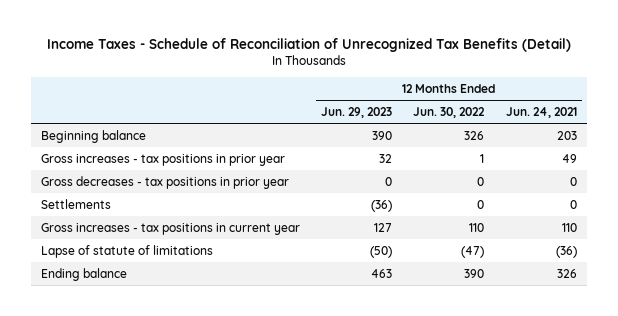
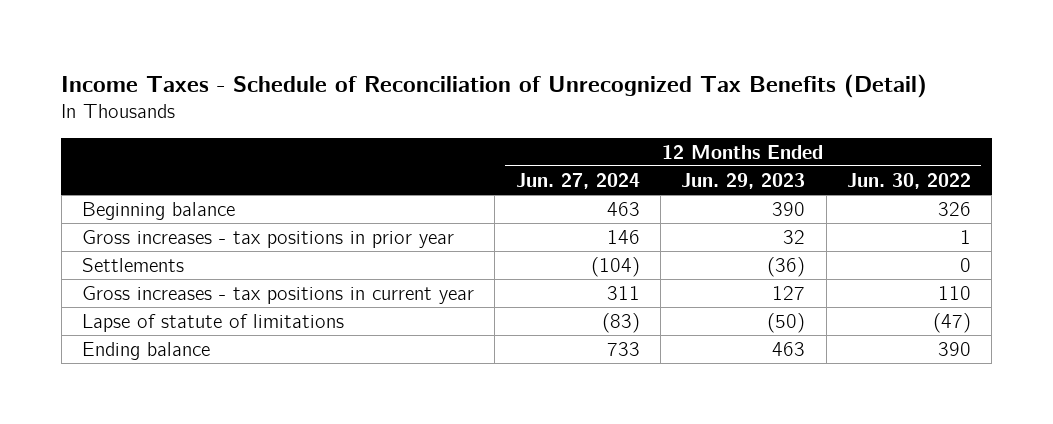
[505,106,577,118] Jun. 24, 2021 -> none
none -> [515,172,640,189] Jun. 27, 2024
[41,175,290,189] Gross decreases - tax positions in prior year -> none

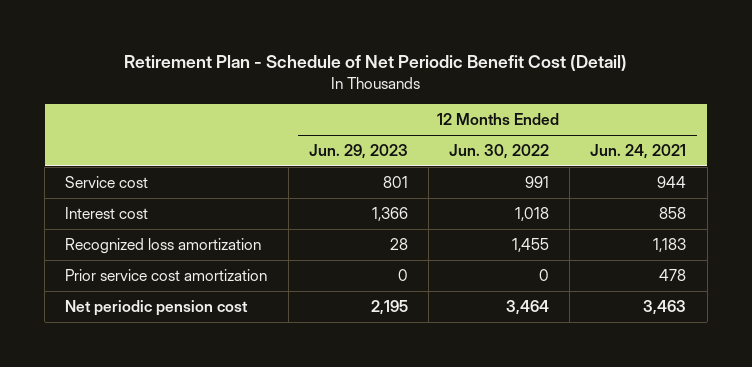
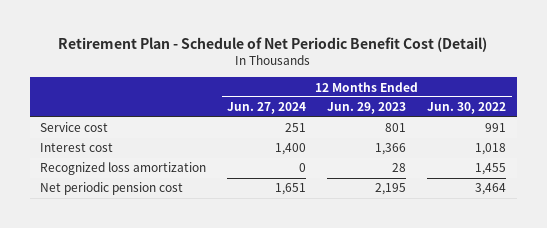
[590,144,687,160] Jun. 24, 2021 -> none
none -> [227,102,307,115] Jun. 27, 2024
[65,268,268,281] Prior service cost amortization -> none

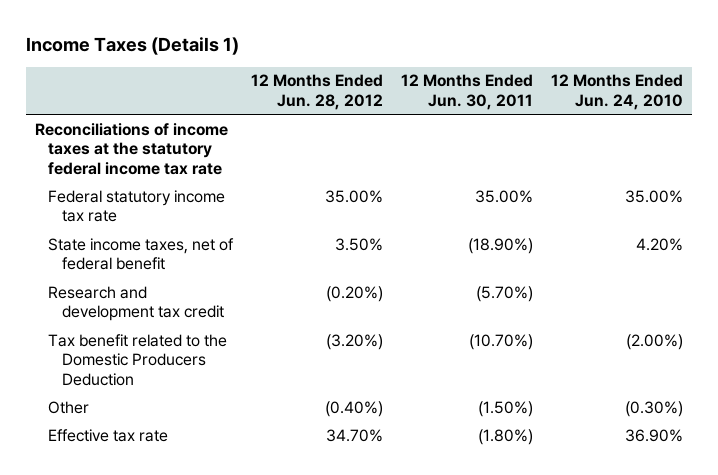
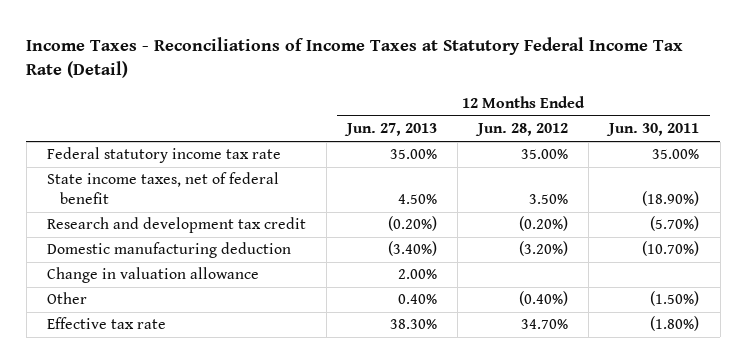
[25,36,239,55] Income Taxes (Details 1) -> [26,36,684,79] Income Taxes - Reconciliations of Income Taxes at Statutory Federal Income Tax Rate (Detail)
[551,74,684,111] 12 Months Ended Jun. 24, 2010 -> none
none -> [343,123,437,137] Jun. 27, 2013
[34,122,228,176] Reconciliations of income taxes at the statutory federal income tax rate -> none
[48,333,228,387] Tax benefit related to the Domestic Producers Deduction -> [46,242,291,259] Domestic manufacturing deduction
none -> [46,267,259,284] Change in valuation allowance

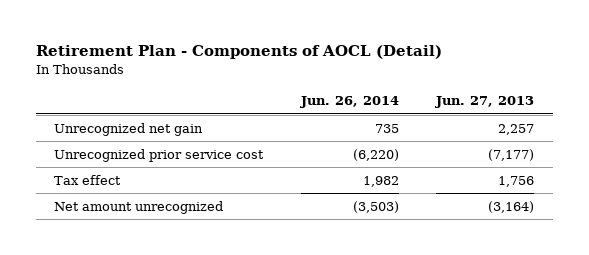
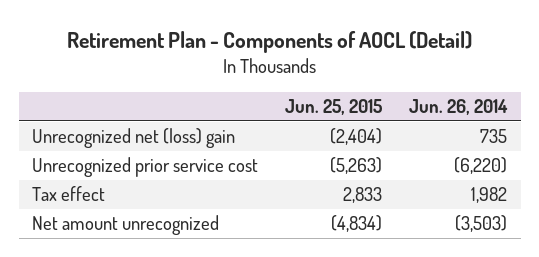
[435,96,535,109] Jun. 27, 2013 -> none
none -> [285,99,383,116] Jun. 25, 2015
[54,122,204,136] Unrecognized net gain -> [32,128,236,149] Unrecognized net (loss) gain

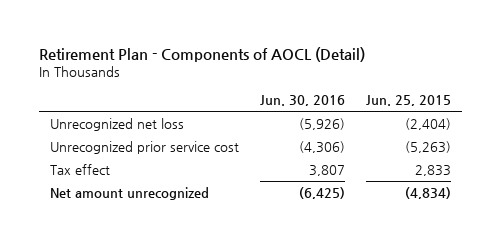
[409,99,509,116] Jun. 26, 2014 -> none
none -> [260,95,346,107] Jun. 30, 2016
[32,128,236,149] Unrecognized net (loss) gain -> [49,117,184,131] Unrecognized net loss

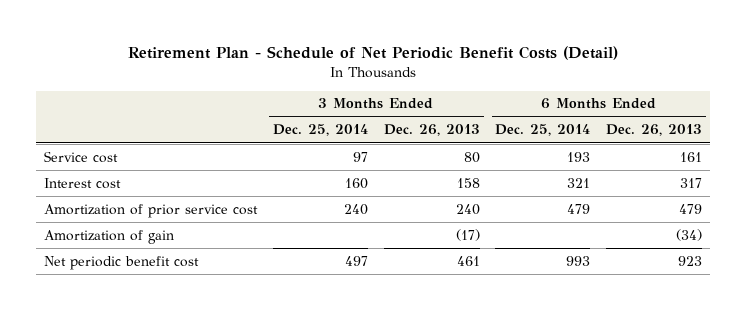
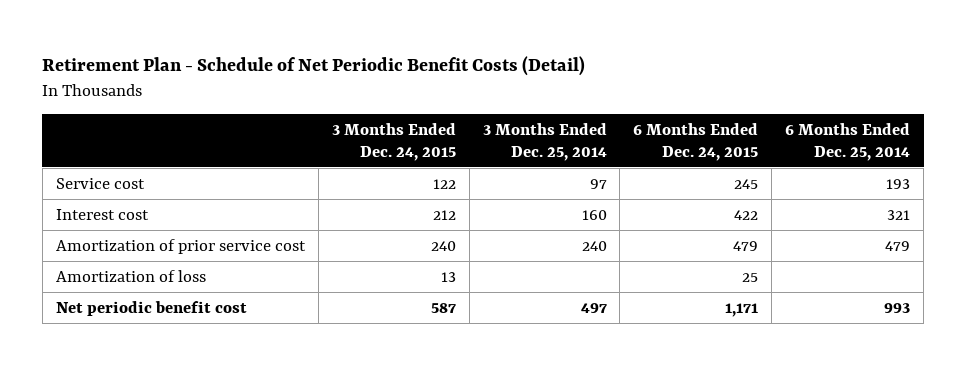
[383,124,480,137] Dec. 26, 2013 -> none
[606,124,703,137] Dec. 26, 2013 -> none
none -> [331,123,456,161] 3 Months Ended Dec. 24, 2015
none -> [633,123,759,161] 6 Months Ended Dec. 24, 2015
[44,229,175,244] Amortization of gain -> [55,269,206,282] Amortization of loss

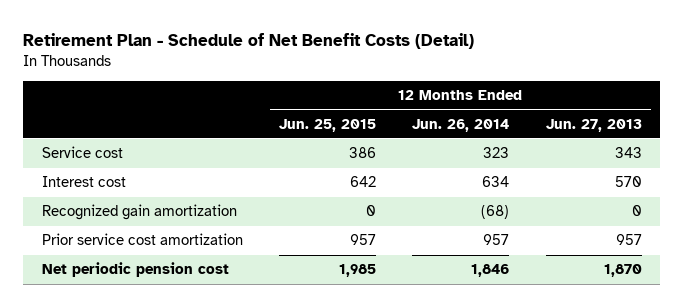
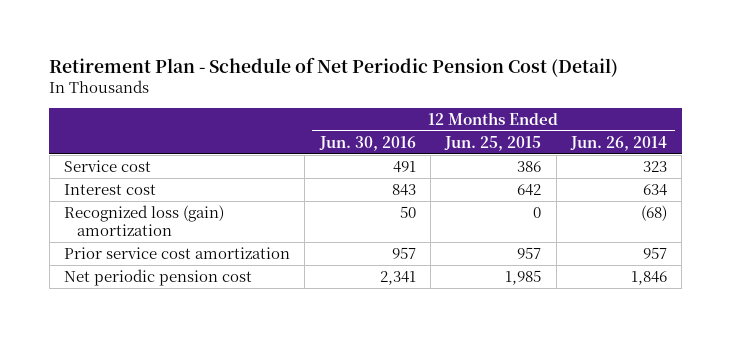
[23,33,475,50] Retirement Plan - Schedule of Net Benefit Costs (Detail) -> [49,56,619,77] Retirement Plan - Schedule of Net Periodic Pension Cost (Detail)
[545,118,642,132] Jun. 27, 2013 -> none
none -> [318,135,416,151] Jun. 30, 2016
[41,204,237,221] Recognized gain amortization -> [64,204,225,237] Recognized loss (gain) amortization

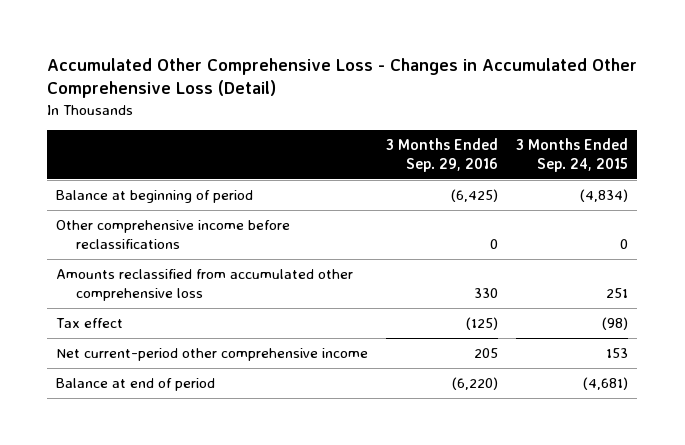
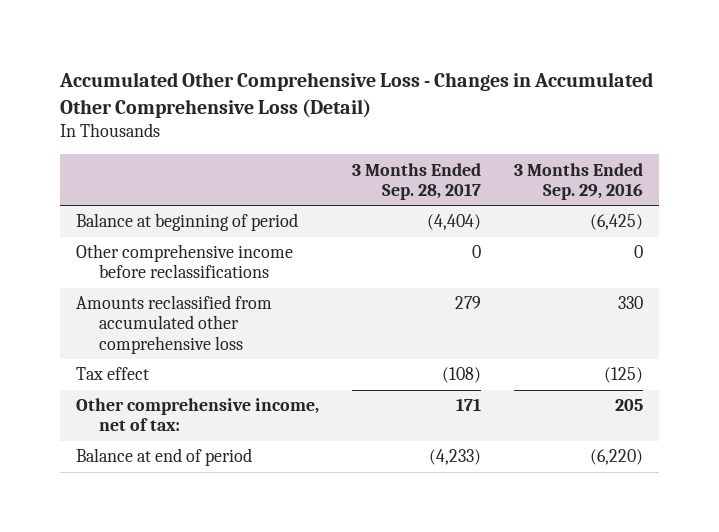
[516,137,629,173] 3 Months Ended Sep. 24, 2015 -> none
none -> [351,162,481,200] 3 Months Ended Sep. 28, 2017
[56,348,369,362] Net current-period other comprehensive income -> [76,398,320,432] Other comprehensive income, net of tax:

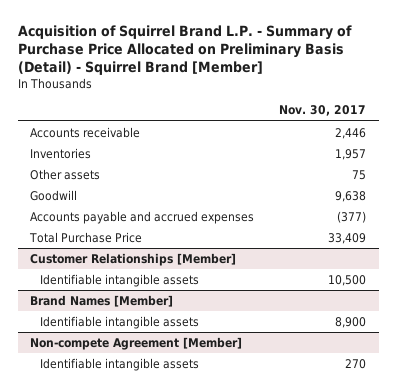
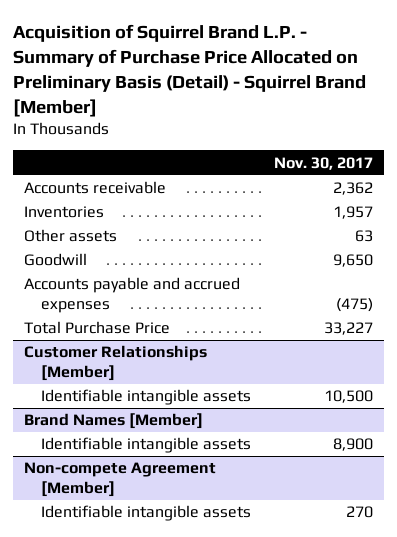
[335,127,367,139] 2,446 -> [332,182,373,196] 2,362
[352,169,367,180] 75 -> [354,230,373,243] 63
[335,190,367,202] 9,638 -> [332,254,373,268] 9,650
[337,210,367,223] (377) -> [335,297,373,312] (475)
[328,232,367,244] 33,409 -> [323,322,373,336] 33,227

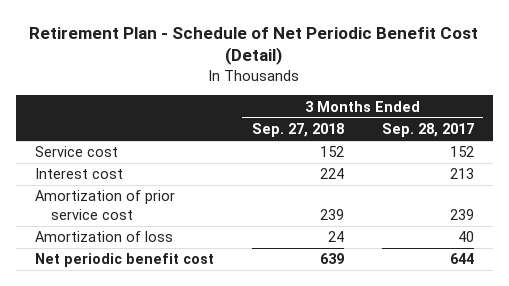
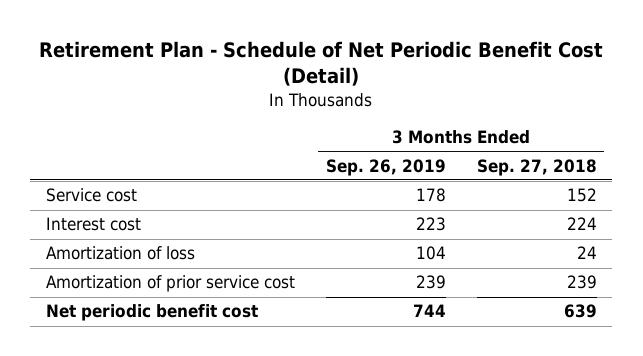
[381,123,474,138] Sep. 28, 2017 -> none
none -> [325,158,446,176] Sep. 26, 2019
[34,190,175,220] Amortization of prior service cost -> [45,275,295,293] Amortization of prior service cost

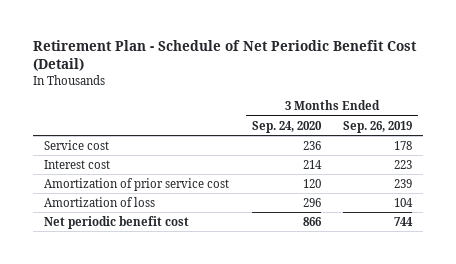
[476,158,597,176] Sep. 27, 2018 -> none
none -> [251,120,322,133] Sep. 24, 2020
[45,246,195,261] Amortization of loss -> [44,196,156,207] Amortization of loss

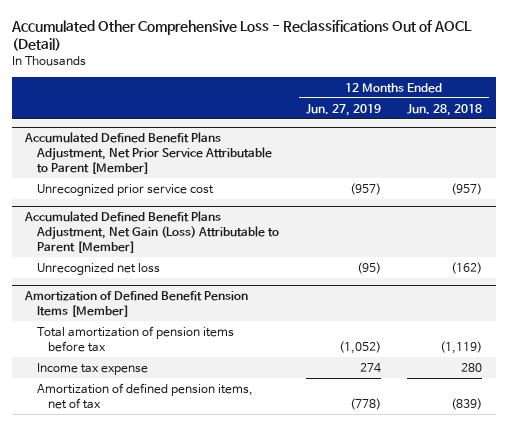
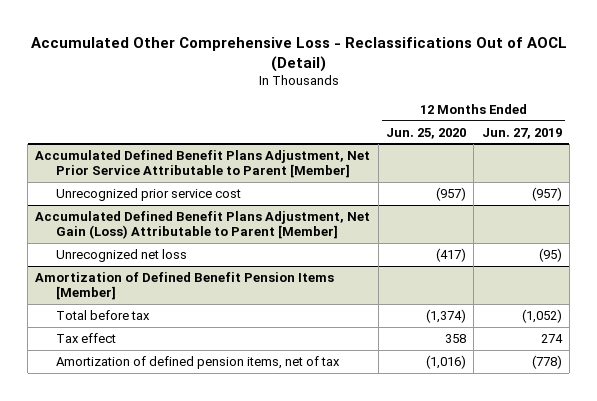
[407,103,483,116] Jun. 28, 2018 -> none
none -> [386,127,467,139] Jun. 25, 2020
[36,325,234,352] Total amortization of pension items before tax -> [56,309,151,320] Total before tax
[36,362,148,375] Income tax expense -> [56,332,117,343] Tax effect

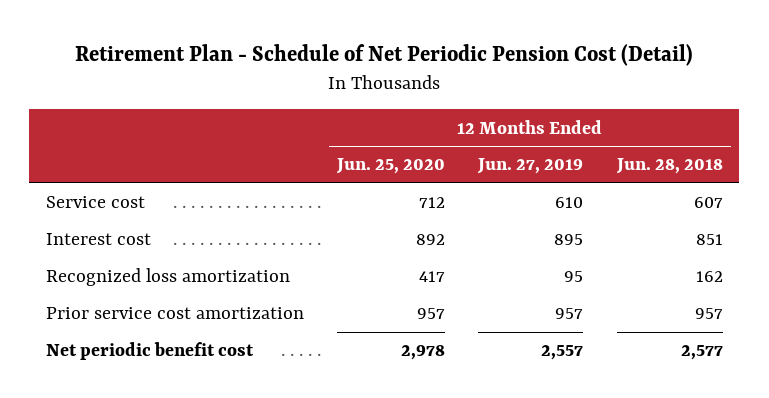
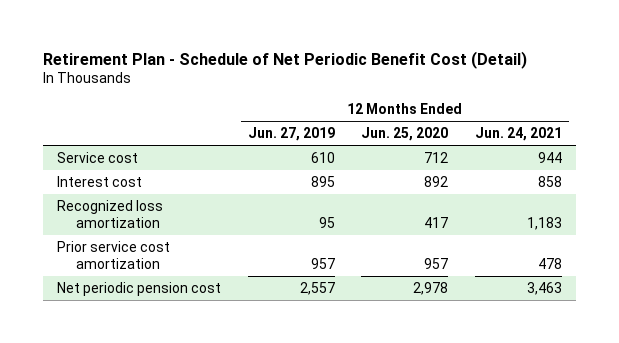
[75,44,694,67] Retirement Plan - Schedule of Net Periodic Pension Cost (Detail) -> [43,50,528,69] Retirement Plan - Schedule of Net Periodic Benefit Cost (Detail)
[615,158,723,175] Jun. 28, 2018 -> none
none -> [475,127,563,142] Jun. 24, 2021
[45,342,254,361] Net periodic benefit cost -> [56,281,221,296] Net periodic pension cost

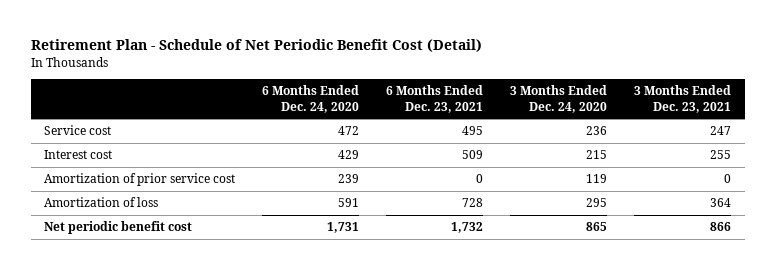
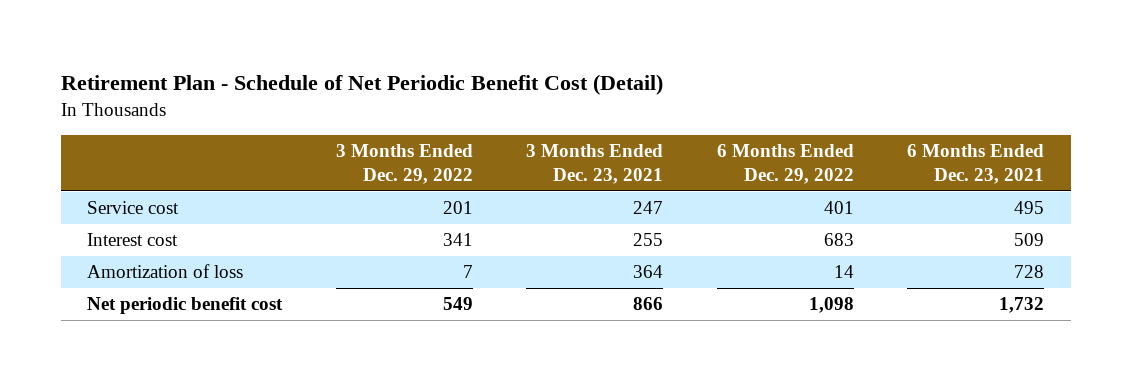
[262,85,360,113] 6 Months Ended Dec. 24, 2020 -> none
[510,85,608,113] 3 Months Ended Dec. 24, 2020 -> none
none -> [335,144,473,184] 3 Months Ended Dec. 29, 2022
none -> [716,144,854,184] 6 Months Ended Dec. 29, 2022
[44,173,236,187] Amortization of prior service cost -> none

